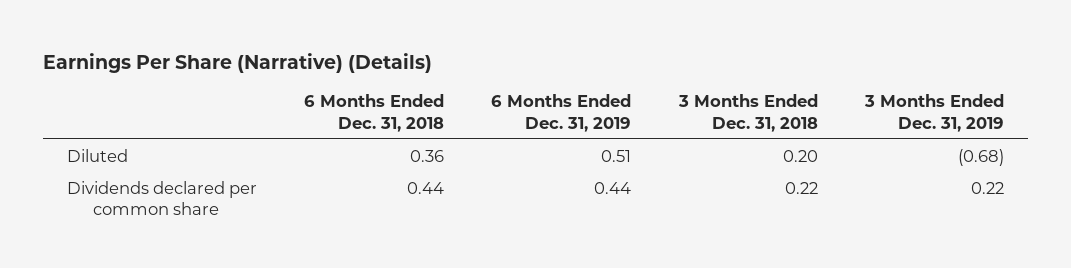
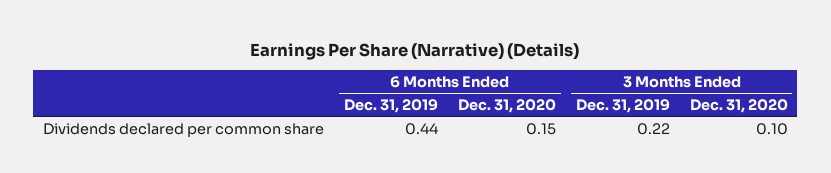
[303,94,444,132] 6 Months Ended Dec. 31, 2018 -> none
[677,94,818,132] 3 Months Ended Dec. 31, 2018 -> none
none -> [457,99,556,114] Dec. 31, 2020
none -> [689,99,788,114] Dec. 31, 2020
[66,148,128,162] Diluted -> none

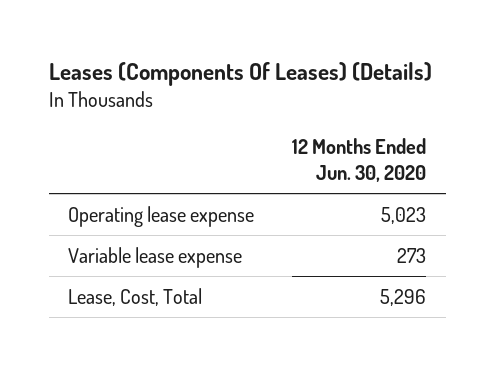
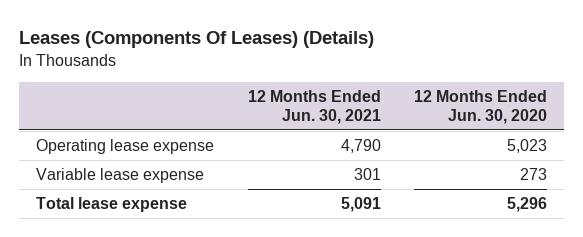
none -> [247,90,381,124] 12 Months Ended Jun. 30, 2021
[68,287,203,306] Lease, Cost, Total -> [36,197,188,213] Total lease expense

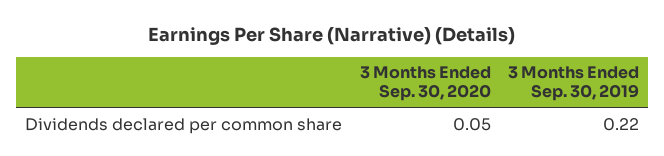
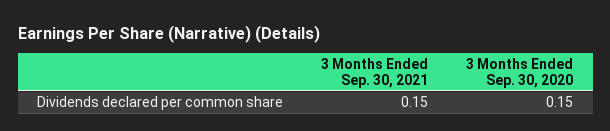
[507,66,639,102] 3 Months Ended Sep. 30, 2019 -> none
none -> [321,57,429,89] 3 Months Ended Sep. 30, 2021
[452,117,491,131] 0.05 -> [546,96,574,108] 0.15

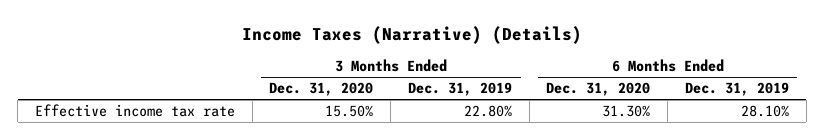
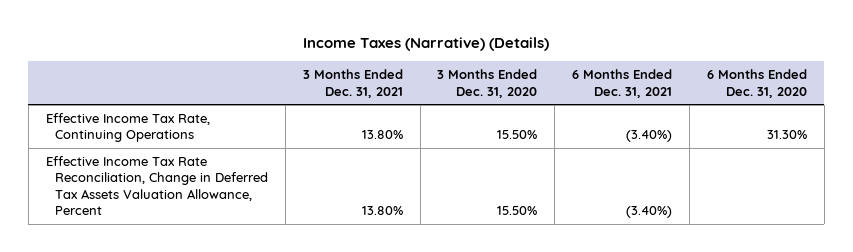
[407,82,512,97] Dec. 31, 2019 -> none
[684,82,789,97] Dec. 31, 2019 -> none
none -> [302,69,403,98] 3 Months Ended Dec. 31, 2021
none -> [572,69,673,98] 6 Months Ended Dec. 31, 2021
[34,104,235,118] Effective income tax rate -> [45,112,210,143] Effective Income Tax Rate, Continuing Operations
none -> [45,155,268,216] Effective Income Tax Rate Reconciliation, Change in Deferred Tax Assets Valuation Allowance, Percent

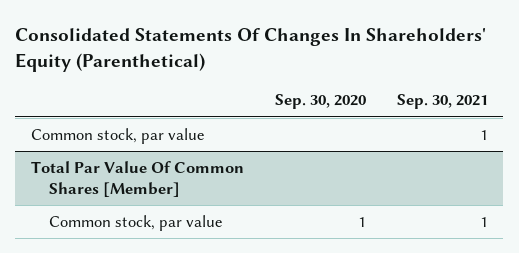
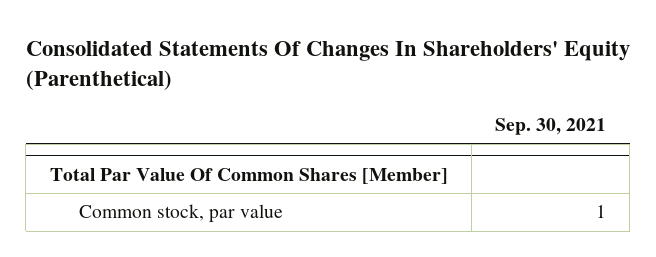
[274,94,366,110] Sep. 30, 2020 -> none
[30,128,204,145] Common stock, par value -> none

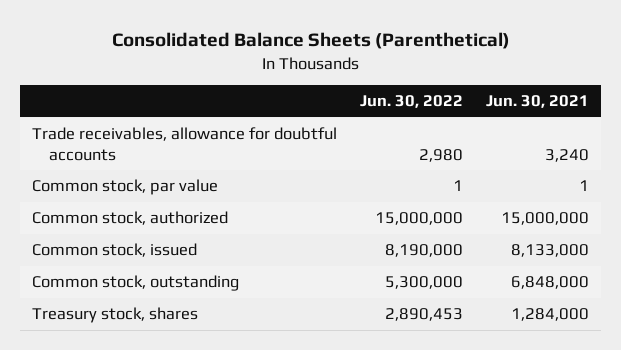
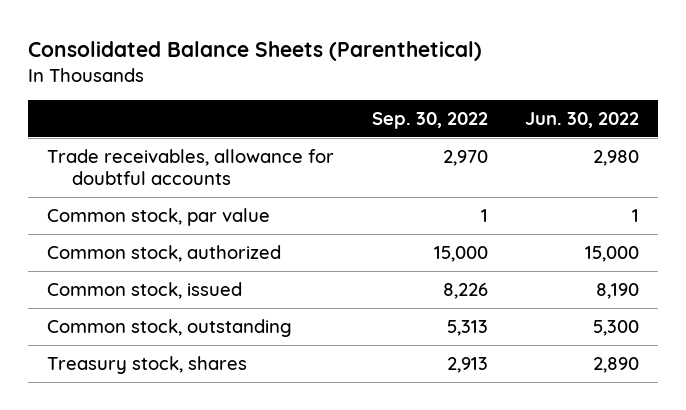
[486,95,590,109] Jun. 30, 2021 -> none
none -> [371,112,488,130] Sep. 30, 2022
[375,212,464,226] 15,000,000 -> [584,245,639,262] 15,000
[385,244,464,258] 8,190,000 -> [595,282,639,299] 8,190
[385,276,464,290] 5,300,000 -> [592,319,639,336] 5,300
[385,308,464,322] 2,890,453 -> [592,356,639,373] 2,890

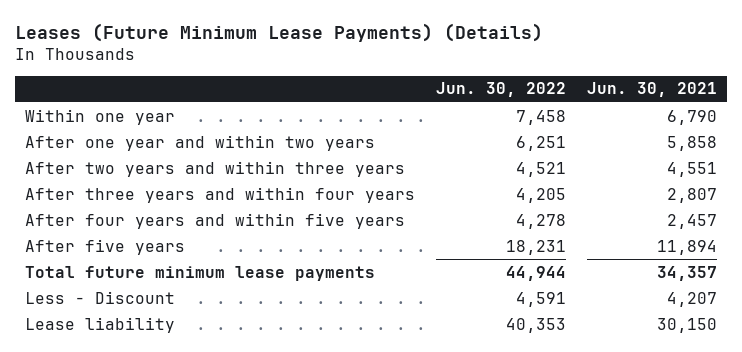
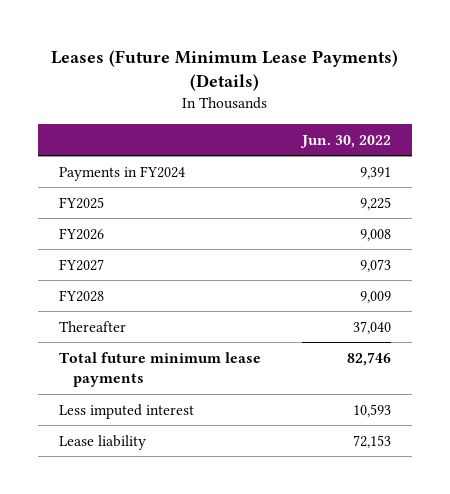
[586,82,717,98] Jun. 30, 2021 -> none
[25,108,176,125] Within one year -> none
[25,134,376,151] After one year and within two years -> none
[25,160,406,177] After two years and within three years -> none
[25,186,416,203] After three years and within four years -> none
[25,212,406,229] After four years and within five years -> none
[25,238,186,255] After five years -> none
none -> [59,165,186,181] Payments in FY2024
none -> [59,196,105,209] FY2025
none -> [59,227,105,240] FY2026
none -> [59,258,105,271] FY2027
none -> [59,289,105,302] FY2028
none -> [59,320,127,332] Thereafter
[505,265,566,281] 44,944 -> [347,351,392,366] 82,746
[25,290,176,304] Less - Discount -> [59,403,195,419] Less imputed interest
[515,291,566,307] 4,591 -> [353,403,392,417] 10,593
[505,317,566,333] 40,353 -> [353,434,392,448] 72,153

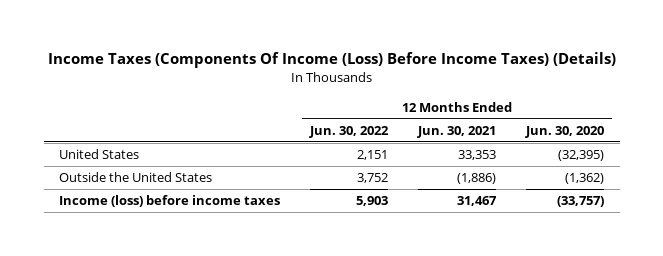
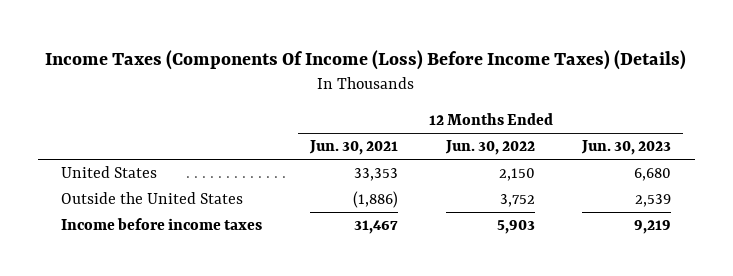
[525,125,605,138] Jun. 30, 2020 -> none
none -> [581,140,672,156] Jun. 30, 2023
[356,150,388,161] 2,151 -> [498,168,535,182] 2,150
[58,195,280,208] Income (loss) before income taxes -> [61,218,263,231] Income before income taxes

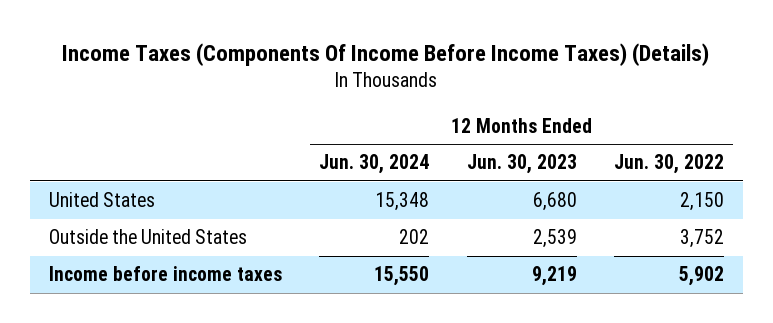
[45,50,687,71] Income Taxes (Components Of Income (Loss) Before Income Taxes) (Details) -> [62,42,710,66] Income Taxes (Components Of Income Before Income Taxes) (Details)
[308,140,398,156] Jun. 30, 2021 -> none
none -> [319,154,430,175] Jun. 30, 2024
[496,220,535,235] 5,903 -> [679,266,725,287] 5,902

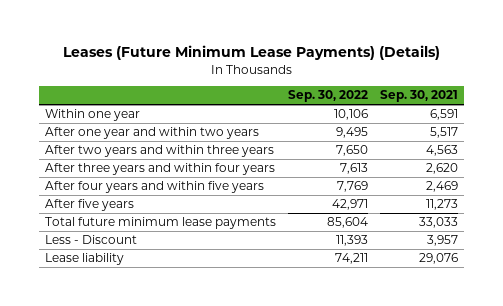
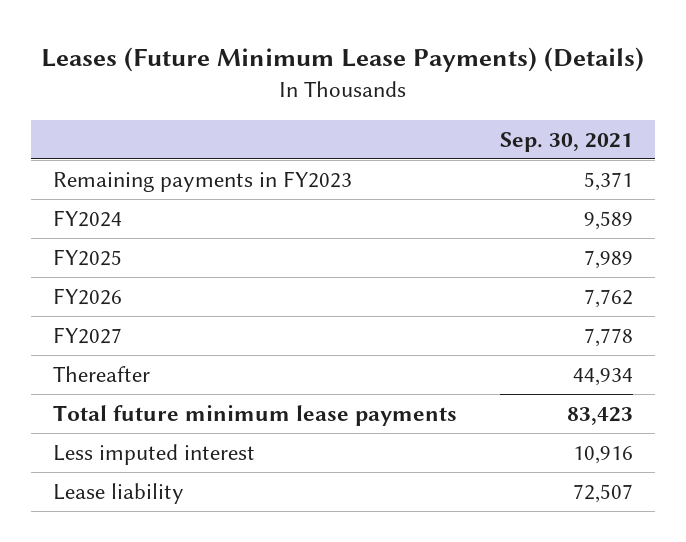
[288,90,369,103] Sep. 30, 2022 -> none
[44,109,140,122] Within one year -> none
[44,127,259,140] After one year and within two years -> none
[44,145,274,158] After two years and within three years -> none
[44,163,275,176] After three years and within four years -> none
[44,181,264,194] After four years and within five years -> none
[44,199,134,212] After five years -> none
none -> [52,170,352,192] Remaining payments in FY2023
none -> [52,209,122,227] FY2024
none -> [52,248,122,266] FY2025
none -> [52,287,122,305] FY2026
none -> [52,326,122,344] FY2027
none -> [52,365,150,382] Thereafter
[419,217,459,229] 33,033 -> [567,406,634,425] 83,423
[44,235,137,245] Less - Discount -> [52,443,255,465] Less imputed interest
[427,235,459,247] 3,957 -> [573,445,634,464] 10,916
[419,253,459,265] 29,076 -> [573,483,634,503] 72,507

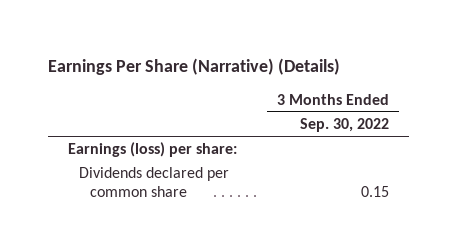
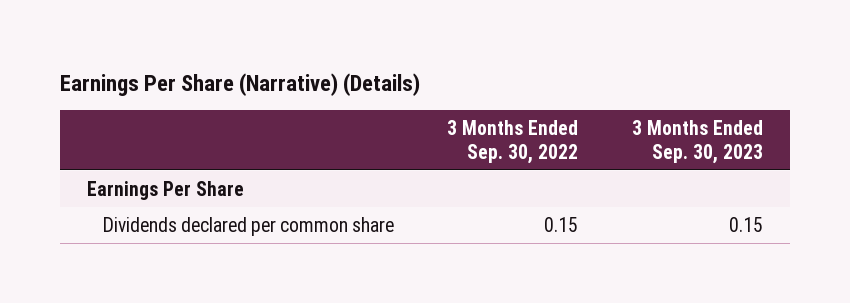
none -> [632,120,764,164] 3 Months Ended Sep. 30, 2023
[67,142,237,158] Earnings (loss) per share: -> [87,180,245,200] Earnings Per Share

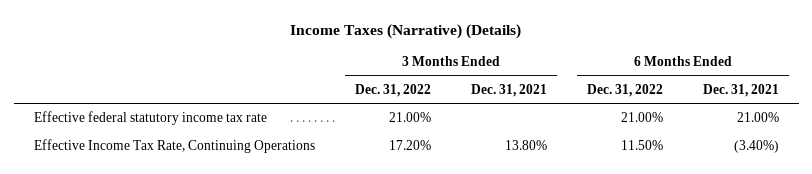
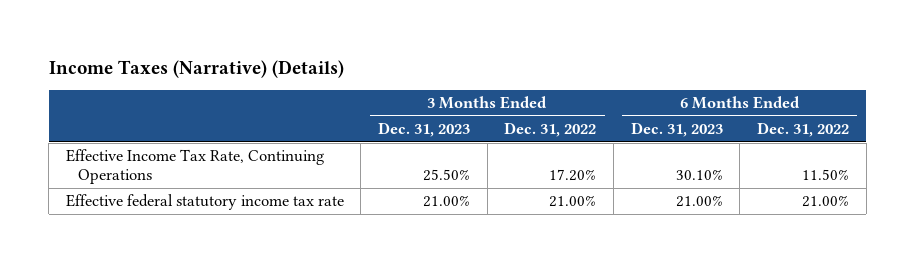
[470,83,547,97] Dec. 31, 2021 -> none
[702,83,779,97] Dec. 31, 2021 -> none
none -> [378,122,471,138] Dec. 31, 2023
none -> [630,122,723,138] Dec. 31, 2023
[33,111,267,126] Effective federal statutory income tax rate -> [65,194,344,211] Effective federal statutory income tax rate

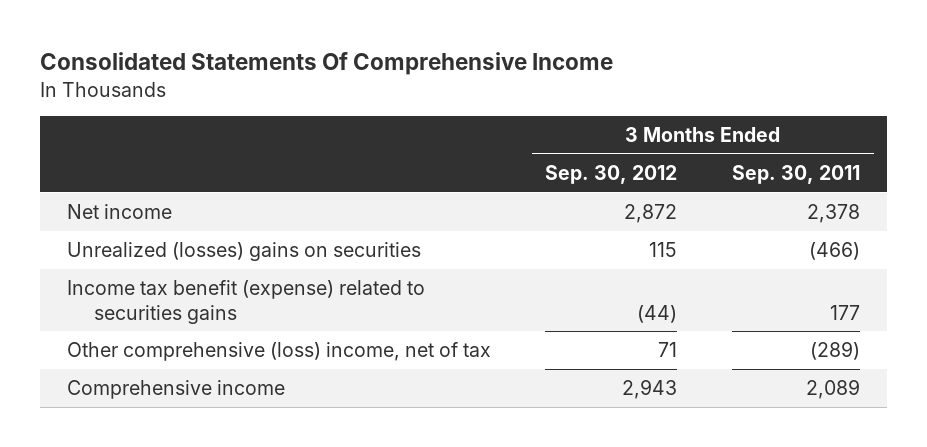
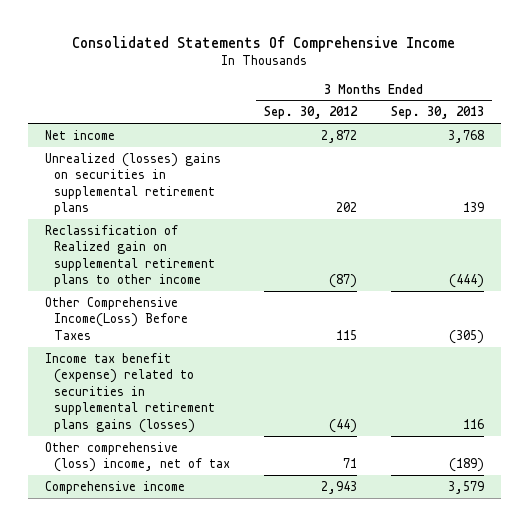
[731,164,860,184] Sep. 30, 2011 -> none
none -> [390,106,484,120] Sep. 30, 2013
[66,242,421,262] Unrealized (losses) gains on securities -> [44,152,221,216] Unrealized (losses) gains on securities in supplemental retirement plans
[649,242,678,258] 115 -> [336,202,358,213] 202
none -> [44,224,216,288] Reclassification of Realized gain on supplemental retirement plans to other income
none -> [44,296,189,340] Other Comprehensive Income(Loss) Before Taxes
[66,280,425,324] Income tax benefit (expense) related to securities gains -> [44,352,216,433] Income tax benefit (expense) related to securities in supplemental retirement plans gains (losses)

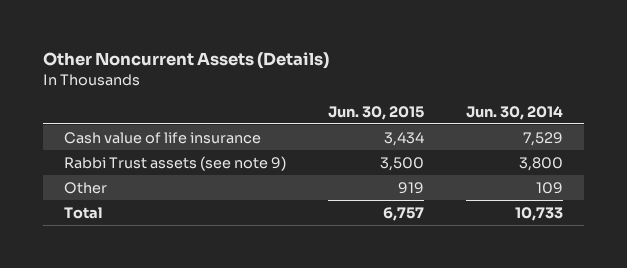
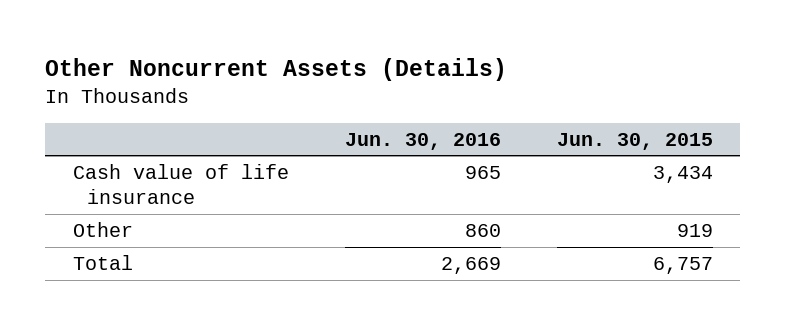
[465,105,563,120] Jun. 30, 2014 -> none
none -> [344,132,501,150] Jun. 30, 2016
[64,155,287,171] Rabbi Trust assets (see note 9) -> none

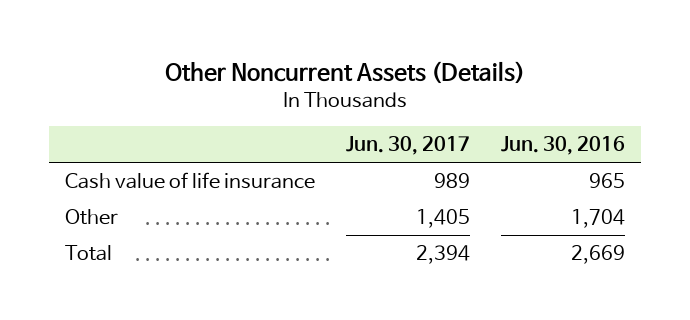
[556,132,713,150] Jun. 30, 2015 -> none
none -> [346,136,471,156] Jun. 30, 2017
[464,223,501,237] 860 -> [571,209,626,229] 1,704

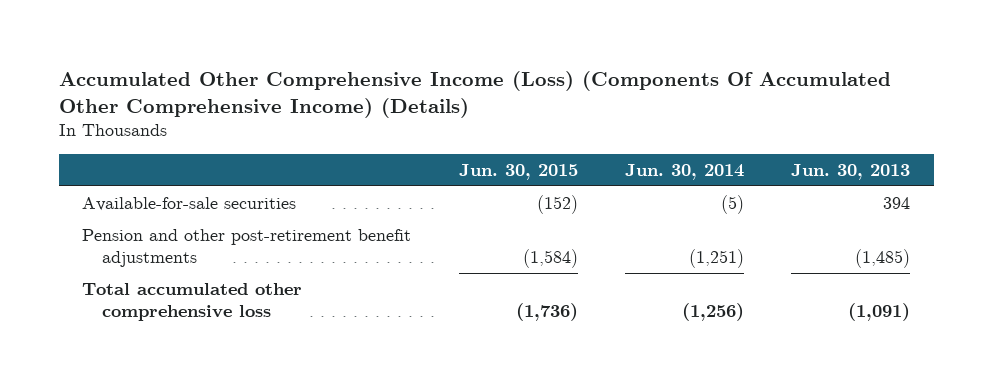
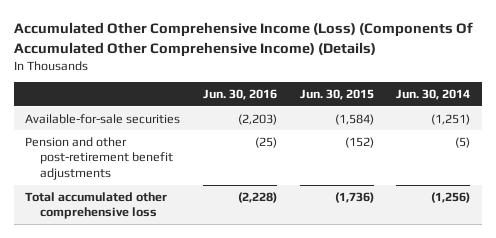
[791,163,911,180] Jun. 30, 2013 -> none
none -> [202,88,277,100] Jun. 30, 2016
[536,194,578,214] (152) -> [334,113,374,125] (1,584)
[720,194,744,214] (5) -> [431,113,471,125] (1,251)
[522,249,578,269] (1,584) -> [344,136,374,148] (152)
[688,249,744,269] (1,251) -> [455,136,471,148] (5)

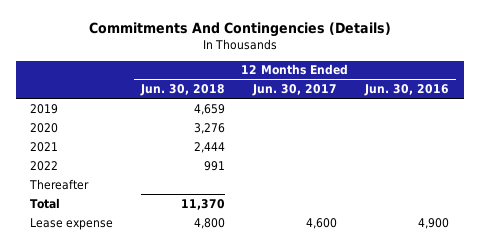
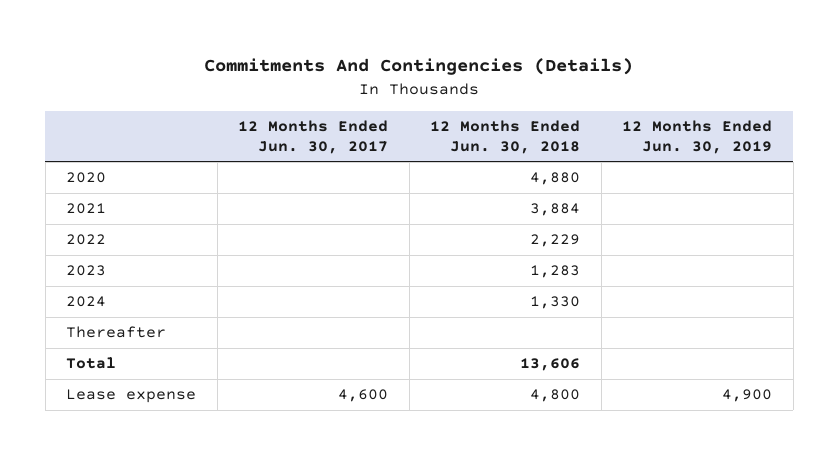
[364,84,450,97] Jun. 30, 2016 -> none
none -> [622,120,773,155] 12 Months Ended Jun. 30, 2019
[29,103,58,114] 2019 -> none
[193,122,225,134] 3,276 -> [530,172,581,186] 4,880
[193,141,225,153] 2,444 -> [530,203,581,217] 3,884
[203,160,225,171] 991 -> [530,234,581,248] 2,229
none -> [66,265,107,277] 2023
none -> [66,296,107,308] 2024
[180,198,225,210] 11,370 -> [520,358,581,372] 13,606

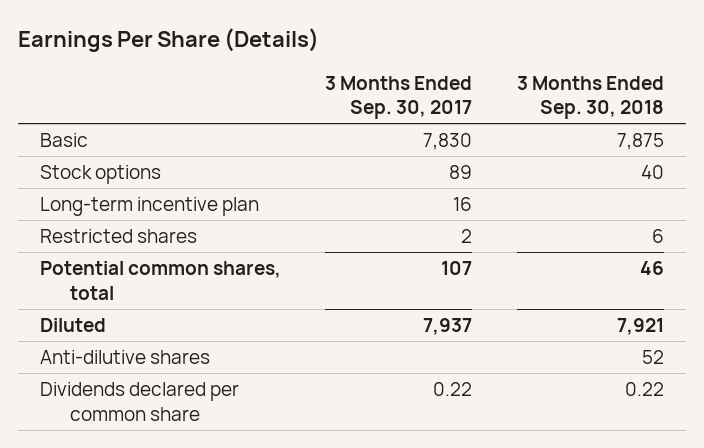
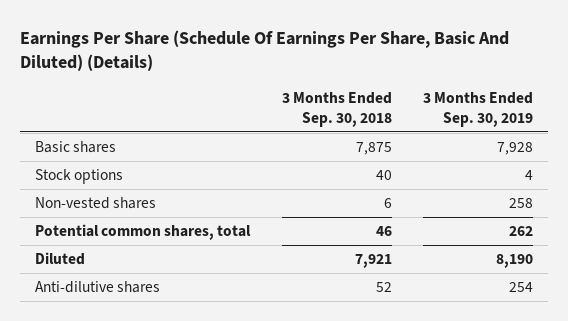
[17,28,319,53] Earnings Per Share (Details) -> [19,29,509,72] Earnings Per Share (Schedule Of Earnings Per Share, Basic And Diluted) (Details)
[325,75,473,120] 3 Months Ended Sep. 30, 2017 -> none
none -> [422,91,533,127] 3 Months Ended Sep. 30, 2019
[39,133,88,148] Basic -> [35,141,117,154] Basic shares
[39,197,259,217] Long-term incentive plan -> none
[39,229,197,244] Restricted shares -> [35,197,157,210] Non-vested shares
[39,382,239,421] Dividends declared per common share -> none

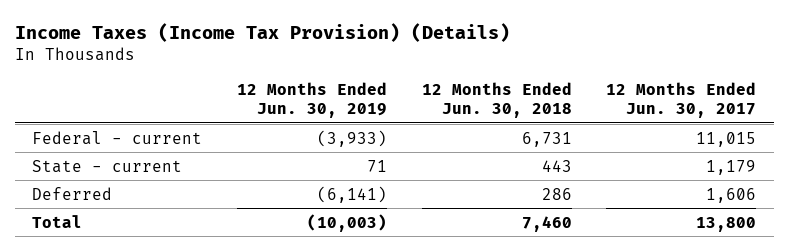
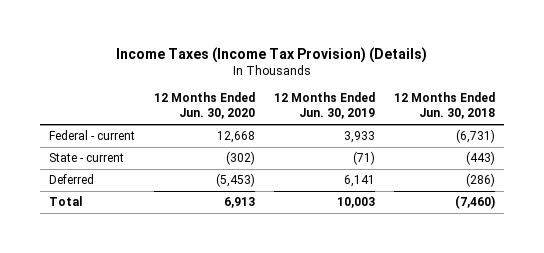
[606,82,757,118] 12 Months Ended Jun. 30, 2017 -> none
none -> [154,92,256,120] 12 Months Ended Jun. 30, 2020
[317,129,388,147] (3,933) -> [344,131,376,144] 3,933
[521,131,572,147] 6,731 -> [455,129,495,144] (6,731)
[367,159,388,172] 71 -> [353,151,376,166] (71)
[541,159,572,172] 443 -> [465,151,495,166] (443)
[317,185,388,203] (6,141) -> [344,175,376,188] 6,141
[541,187,572,200] 286 -> [465,173,495,188] (286)
[307,213,388,232] (10,003) -> [337,197,376,209] 10,003
[521,215,572,232] 7,460 -> [454,195,495,210] (7,460)

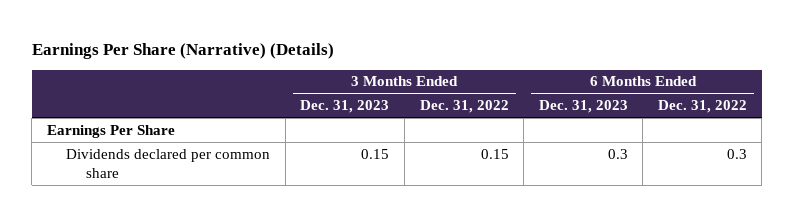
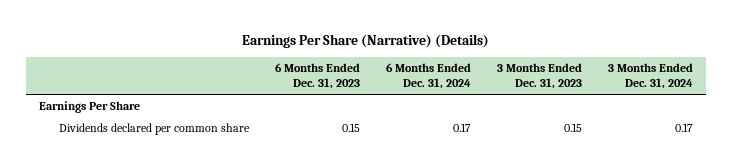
[419,100,509,114] Dec. 31, 2022 -> none
[657,100,747,114] Dec. 31, 2022 -> none
none -> [385,62,471,90] 6 Months Ended Dec. 31, 2024
none -> [608,62,694,90] 3 Months Ended Dec. 31, 2024
[607,148,628,159] 0.3 -> [341,122,360,132] 0.15

